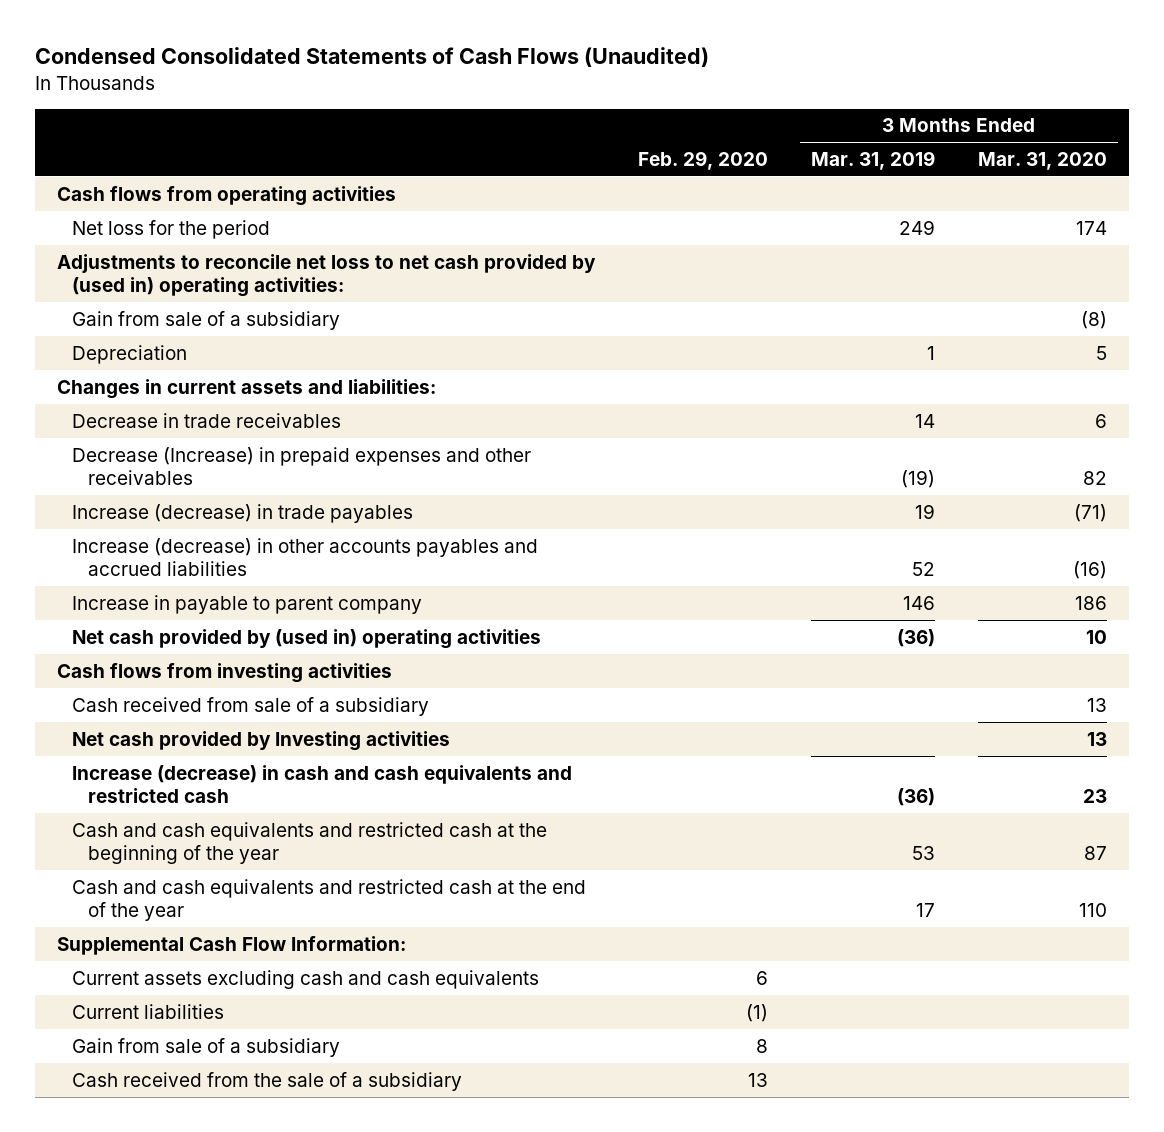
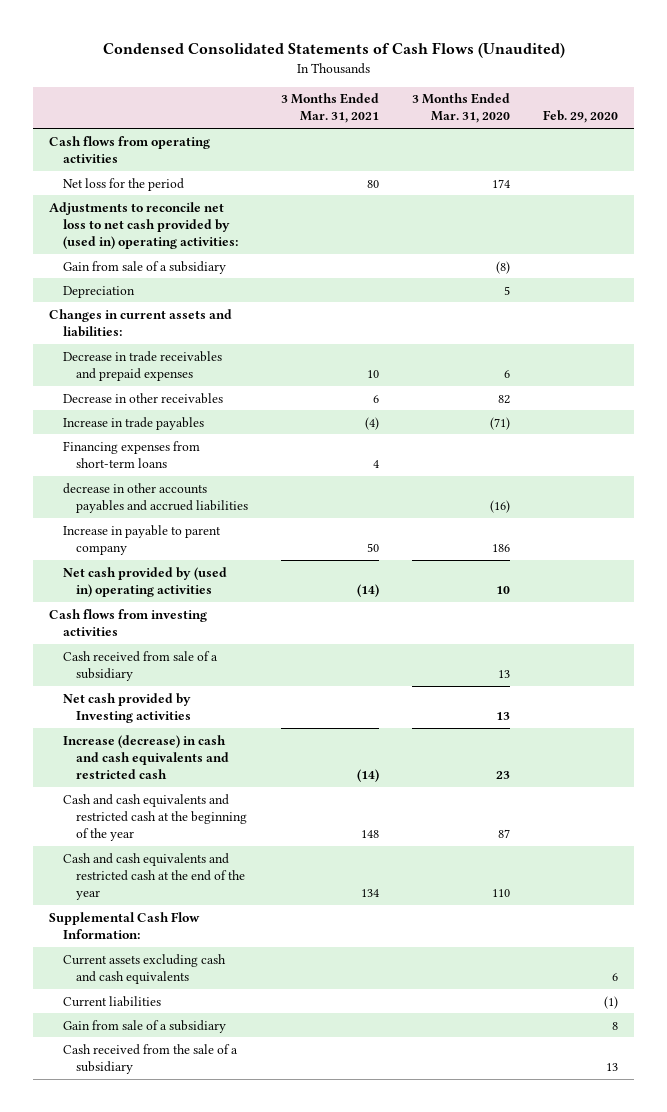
[811,150,936,170] Mar. 31, 2019 -> none
none -> [281,93,380,124] 3 Months Ended Mar. 31, 2021
[72,412,342,428] Decrease in trade receivables -> [62,350,222,381] Decrease in trade receivables and prepaid expenses
[72,446,532,486] Decrease (Increase) in prepaid expenses and other receivables -> [62,392,223,404] Decrease in other receivables
[72,503,414,523] Increase (decrease) in trade payables -> [62,416,204,430] Increase in trade payables
none -> [62,440,200,468] Financing expenses from short-term loans
[72,537,539,577] Increase (decrease) in other accounts payables and accrued liabilities -> [62,482,249,513] decrease in other accounts payables and accrued liabilities

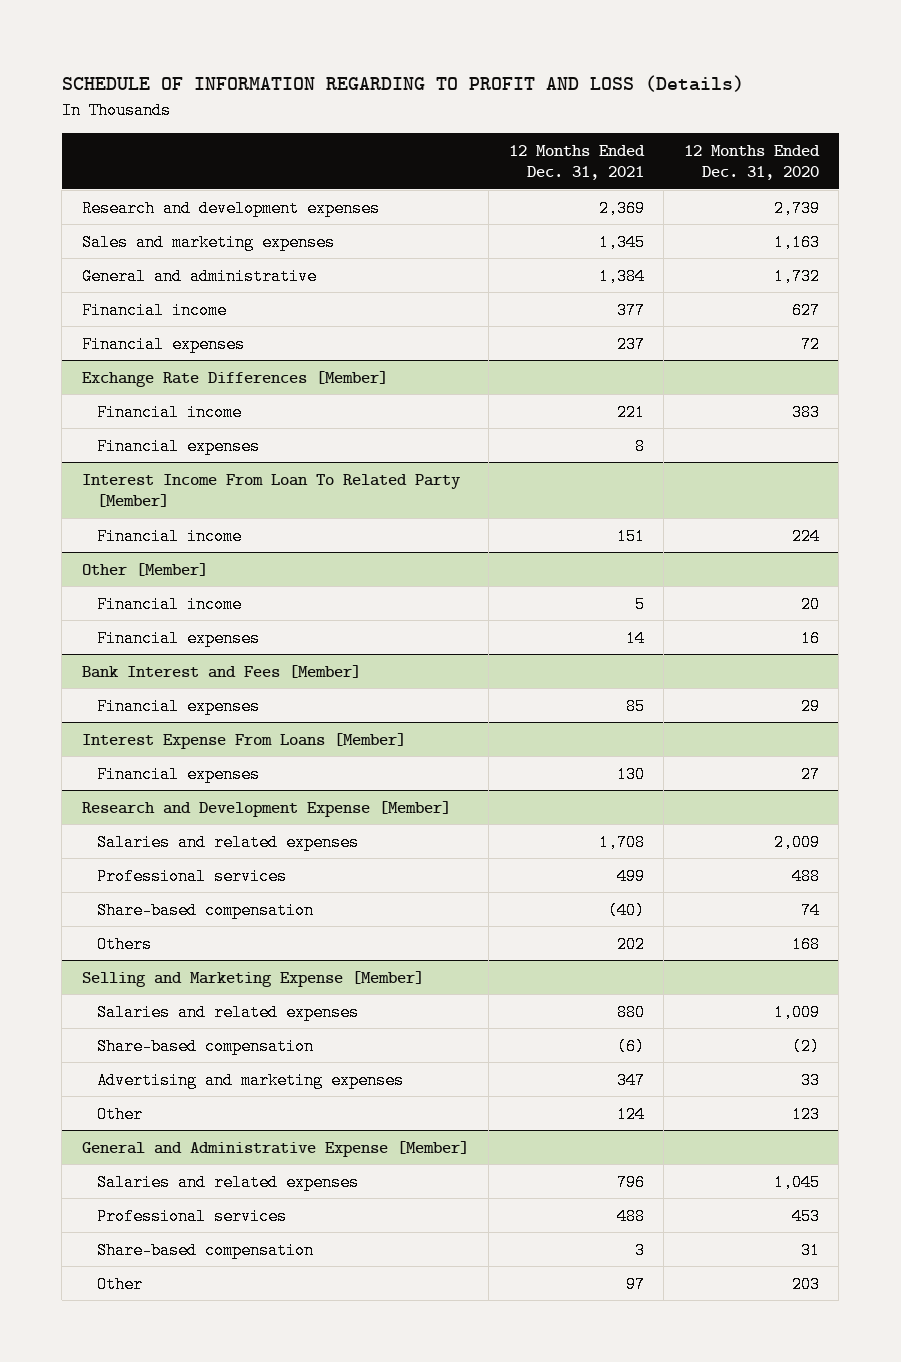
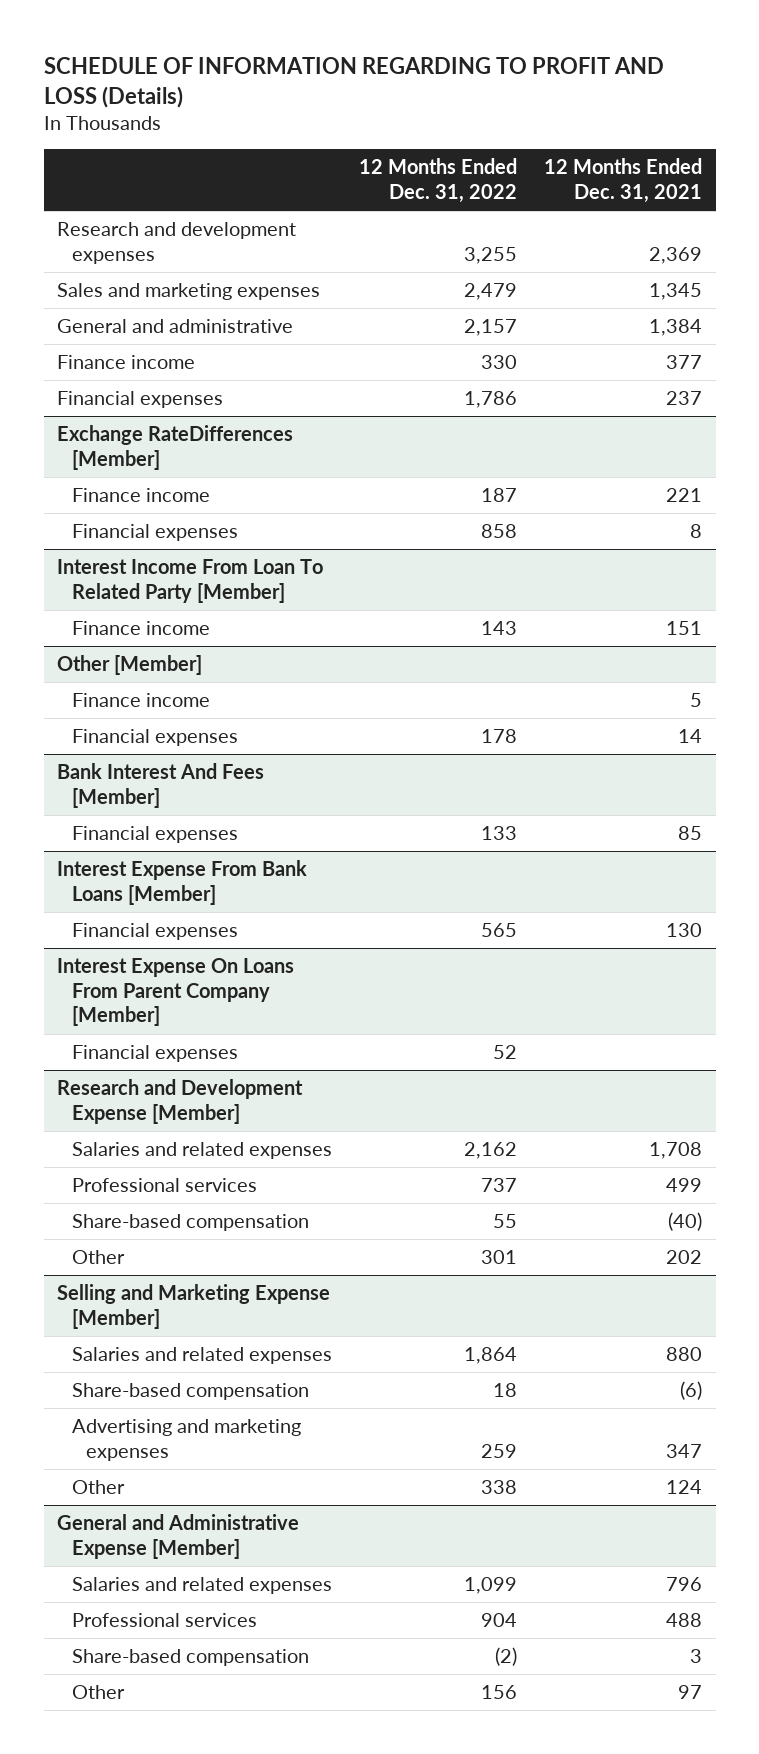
[683,144,820,181] 12 Months Ended Dec. 31, 2020 -> none
none -> [358,158,517,204] 12 Months Ended Dec. 31, 2022
[81,301,227,319] Financial income -> [57,355,196,370] Finance income
[81,370,388,387] Exchange Rate Differences [Member] -> [57,425,294,470] Exchange RateDifferences [Member]
[97,403,243,421] Financial income -> [71,488,210,503] Finance income
[97,527,243,545] Financial income -> [71,621,210,636] Finance income
[97,595,243,613] Financial income -> [71,693,210,708] Finance income
[81,664,361,678] Bank Interest and Fees [Member] -> [57,763,265,808] Bank Interest And Fees [Member]
[81,732,406,749] Interest Expense From Loans [Member] -> [57,860,308,905] Interest Expense From Bank Loans [Member]
none -> [57,958,295,1027] Interest Expense On Loans From Parent Company [Member]
none -> [71,1045,238,1063] Financial expenses
[97,935,153,953] Others -> [71,1250,125,1265] Other

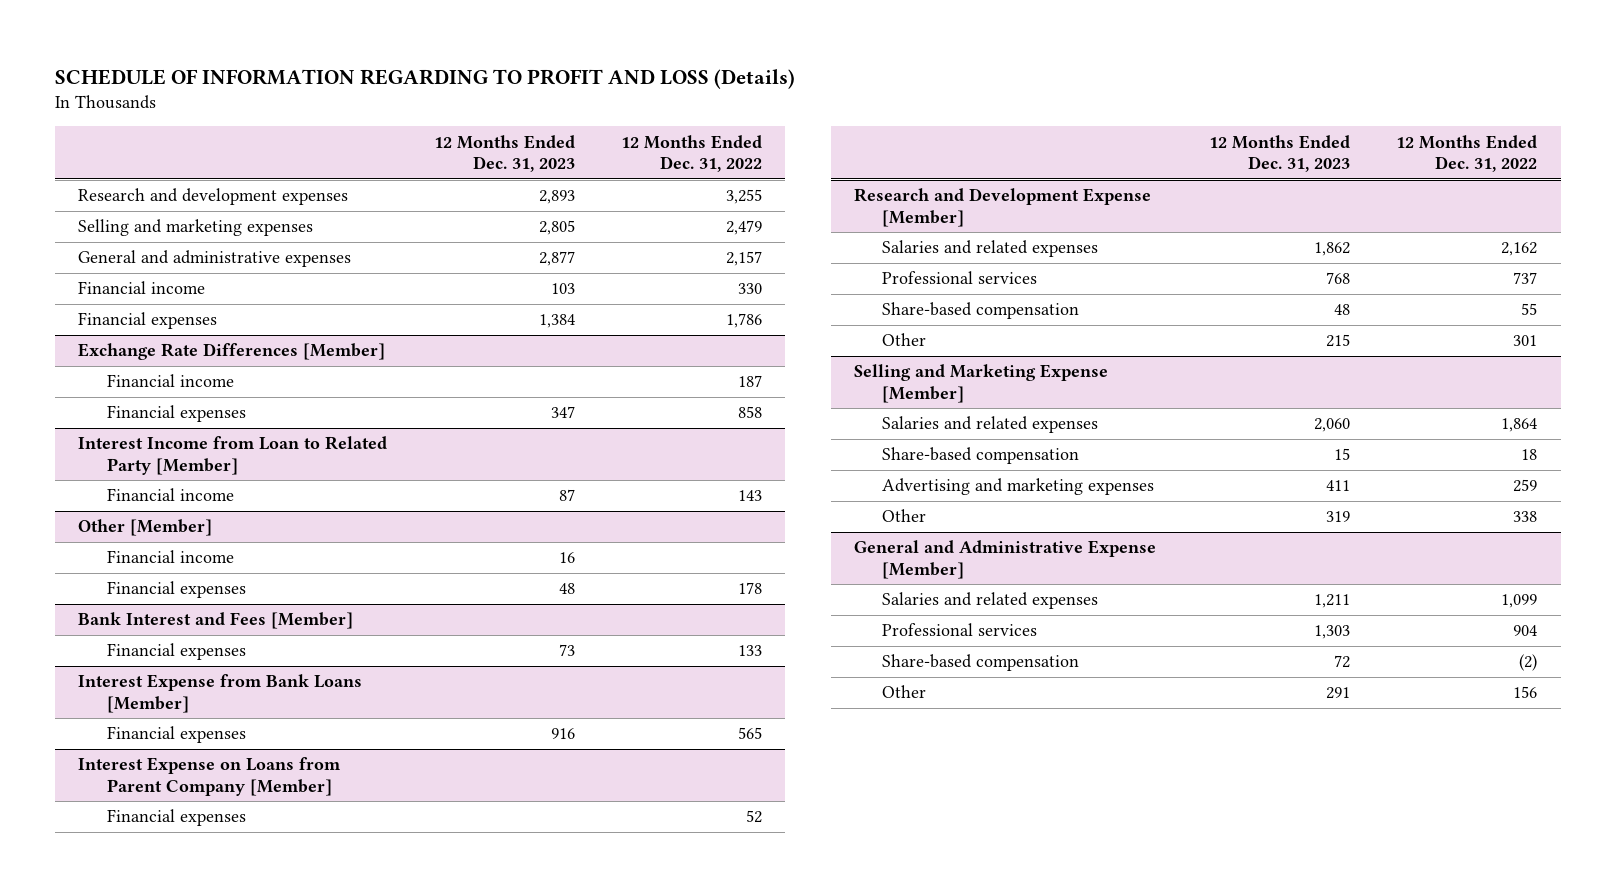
[543,158,702,204] 12 Months Ended Dec. 31, 2021 -> none
none -> [433,134,575,173] 12 Months Ended Dec. 31, 2023
[57,283,321,301] Sales and marketing expenses -> [78,219,314,237] Selling and marketing expenses
[57,319,294,334] General and administrative -> [78,250,352,268] General and administrative expenses
[57,355,196,370] Finance income -> [78,281,206,295] Financial income
[57,425,294,470] Exchange RateDifferences [Member] -> [78,343,386,361] Exchange Rate Differences [Member]
[71,488,210,503] Finance income -> [106,374,234,388] Financial income
[57,559,324,603] Interest Income From Loan To Related Party [Member] -> [78,436,388,475] Interest Income from Loan to Related Party [Member]
[71,621,210,636] Finance income -> [106,488,234,502] Financial income
[71,693,210,708] Finance income -> [106,550,234,564] Financial income
[57,763,265,808] Bank Interest And Fees [Member] -> [78,612,354,630] Bank Interest and Fees [Member]
[57,860,308,905] Interest Expense From Bank Loans [Member] -> [78,674,363,713] Interest Expense from Bank Loans [Member]
[57,958,295,1027] Interest Expense On Loans From Parent Company [Member] -> [78,757,342,796] Interest Expense on Loans from Parent Company [Member]

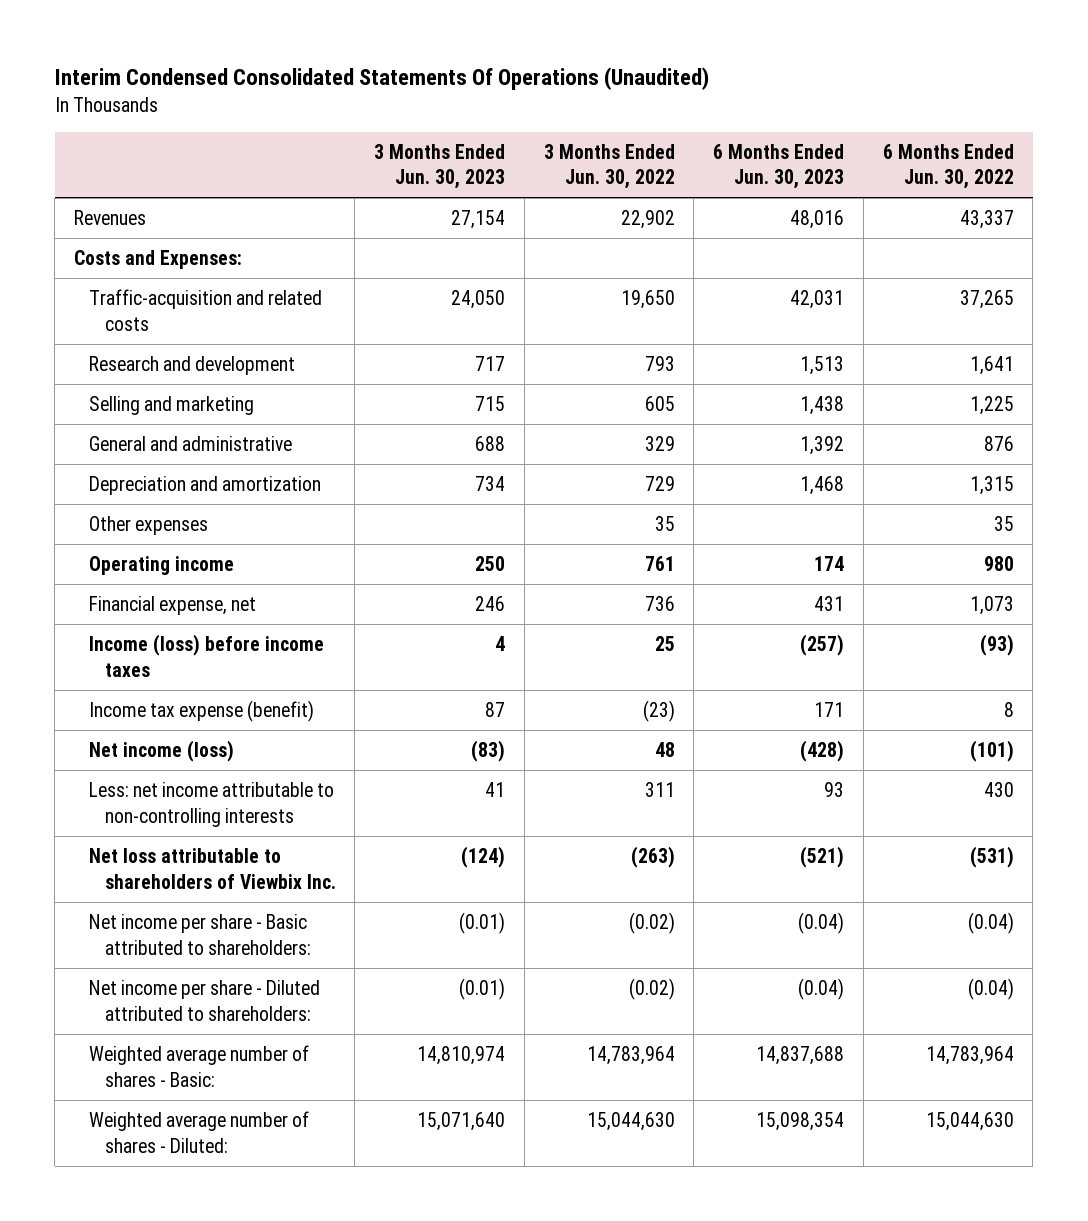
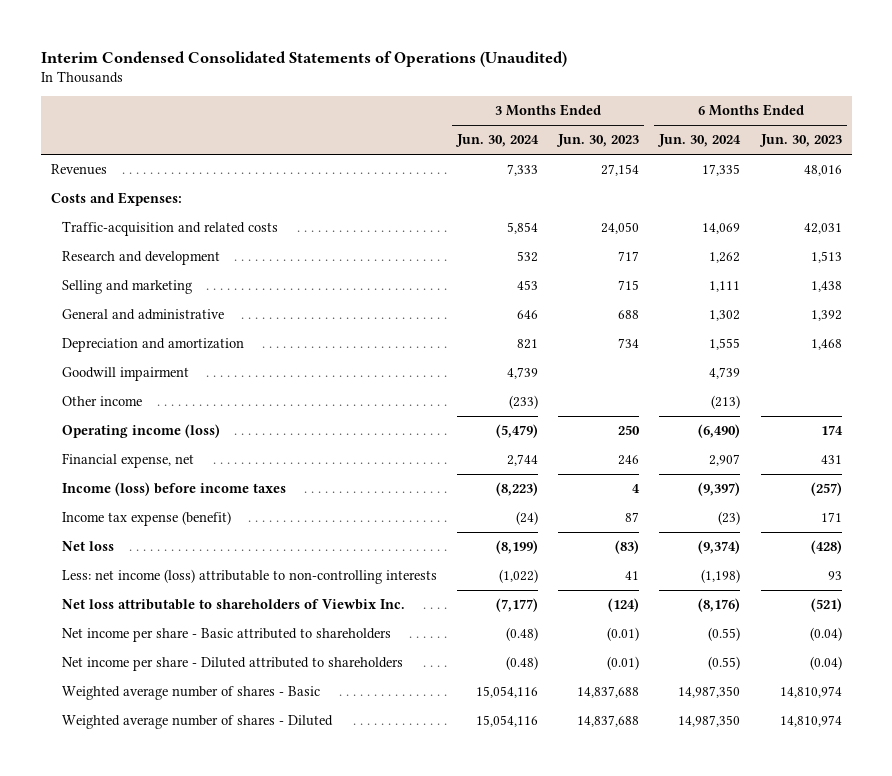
[54,67,709,91] Interim Condensed Consolidated Statements Of Operations (Unaudited) -> [40,50,567,67] Interim Condensed Consolidated Statements of Operations (Unaudited)
[543,143,675,190] 3 Months Ended Jun. 30, 2022 -> none
[882,143,1014,190] 6 Months Ended Jun. 30, 2022 -> none
none -> [454,134,539,148] Jun. 30, 2024
none -> [657,134,742,148] Jun. 30, 2024
[89,516,209,536] Other expenses -> none
none -> [61,367,189,382] Goodwill impairment
none -> [61,396,142,407] Other income
[89,556,235,576] Operating income -> [61,424,220,439] Operating income (loss)
[89,740,235,763] Net income (loss) -> [61,541,114,552] Net loss
[89,782,335,827] Less: net income attributable to non-controlling interests -> [61,569,437,585] Less: net income (loss) attributable to non-controlling interests
[89,914,311,955] Net income per share - Basic attributed to shareholders: -> [61,628,391,643] Net income per share - Basic attributed to shareholders
[89,980,321,1021] Net income per share - Diluted attributed to shareholders: -> [61,657,403,672] Net income per share - Diluted attributed to shareholders
[89,1045,310,1087] Weighted average number of shares - Basic: -> [61,686,320,701] Weighted average number of shares - Basic
[417,1046,506,1066] 14,810,974 -> [577,686,640,699] 14,837,688
[756,1046,845,1066] 14,837,688 -> [779,686,842,699] 14,810,974
[89,1111,310,1153] Weighted average number of shares - Diluted: -> [61,715,333,730] Weighted average number of shares - Diluted
[417,1112,506,1132] 15,071,640 -> [577,715,640,728] 14,837,688
[756,1112,845,1132] 15,098,354 -> [779,715,842,728] 14,810,974

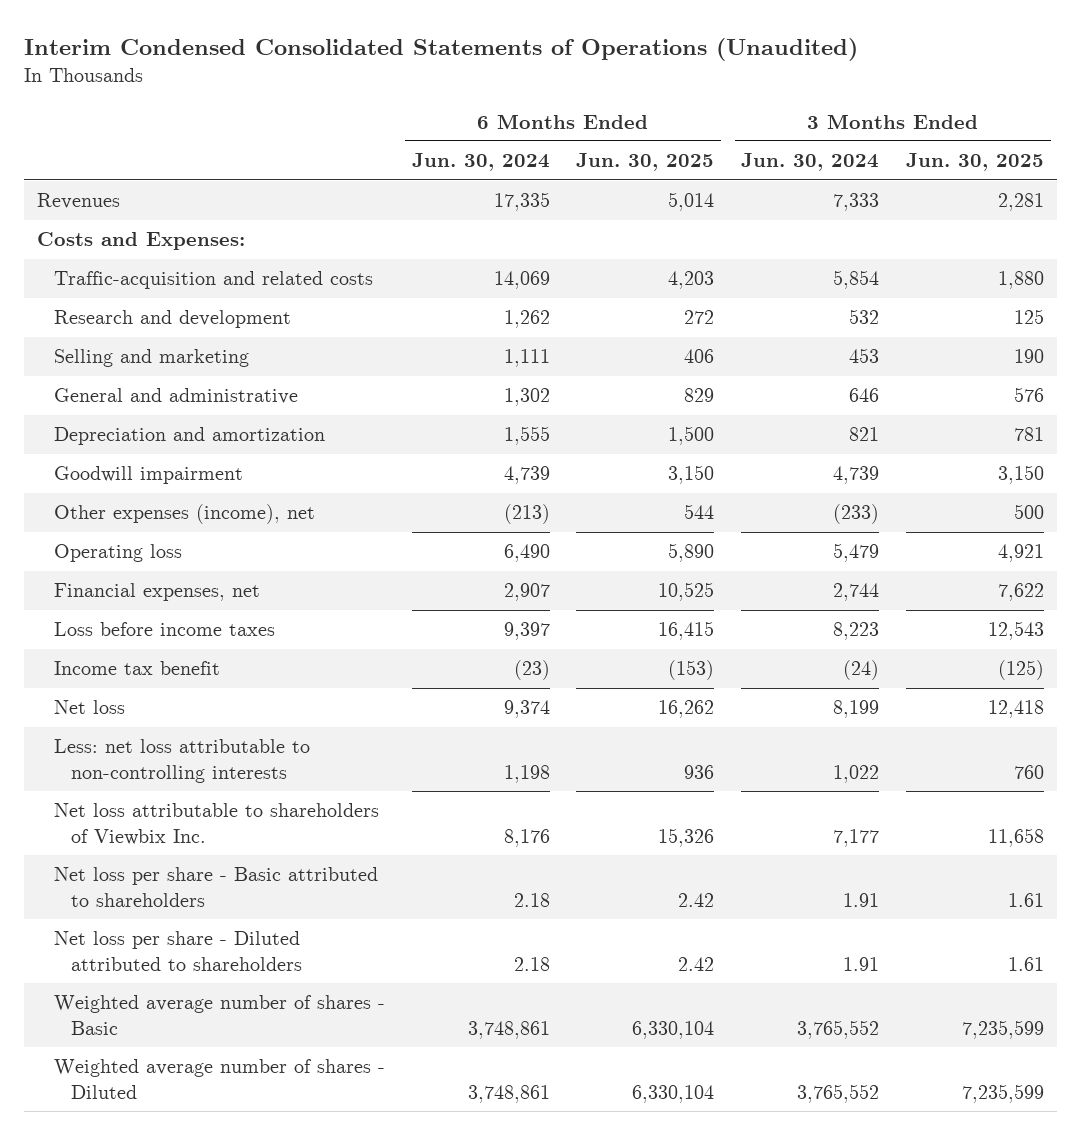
[556,134,640,148] Jun. 30, 2023 -> none
[758,134,842,148] Jun. 30, 2023 -> none
none -> [576,153,715,172] Jun. 30, 2025
none -> [906,153,1045,172] Jun. 30, 2025
[61,396,142,407] Other income -> [53,504,315,525] Other expenses (income), net
[61,424,220,439] Operating income (loss) -> [53,544,182,563] Operating loss
[495,424,538,439] (5,479) -> [833,543,880,563] 5,479
[698,424,741,439] (6,490) -> [503,544,550,563] 6,490
[61,453,194,469] Financial expense, net -> [53,583,260,602] Financial expenses, net
[61,482,286,497] Income (loss) before income taxes -> [53,622,275,637] Loss before income taxes
[495,482,538,497] (8,223) -> [833,622,880,641] 8,223
[698,482,741,497] (9,397) -> [503,622,550,641] 9,397
[61,511,231,527] Income tax expense (benefit) -> [53,661,220,676] Income tax benefit
[495,540,538,555] (8,199) -> [833,700,880,719] 8,199
[698,540,741,555] (9,374) -> [503,700,550,719] 9,374
[61,569,437,585] Less: net income (loss) attributable to non-controlling interests -> [53,739,310,783] Less: net loss attributable to non-controlling interests
[498,569,538,584] (1,022) -> [833,764,880,783] 1,022
[701,569,741,584] (1,198) -> [503,764,550,783] 1,198
[495,598,538,613] (7,177) -> [833,828,880,847] 7,177
[698,598,741,613] (8,176) -> [503,828,550,847] 8,176
[61,628,391,643] Net income per share - Basic attributed to shareholders -> [53,867,378,907] Net loss per share - Basic attributed to shareholders
[505,627,538,642] (0.48) -> [843,892,880,907] 1.91
[708,627,741,642] (0.55) -> [513,892,550,907] 2.18
[61,657,403,672] Net income per share - Diluted attributed to shareholders -> [53,931,302,971] Net loss per share - Diluted attributed to shareholders
[505,656,538,671] (0.48) -> [843,956,880,971] 1.91
[708,656,741,671] (0.55) -> [513,956,550,971] 2.18
[475,686,538,699] 15,054,116 -> [797,1019,880,1039] 3,765,552
[678,686,741,699] 14,987,350 -> [467,1020,550,1039] 3,748,861
[475,715,538,728] 15,054,116 -> [797,1083,880,1103] 3,765,552
[678,715,741,728] 14,987,350 -> [467,1084,550,1103] 3,748,861

